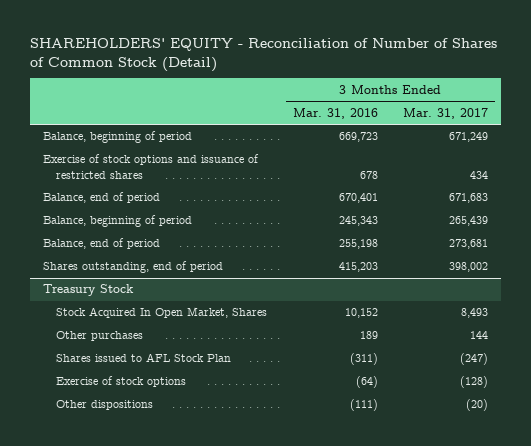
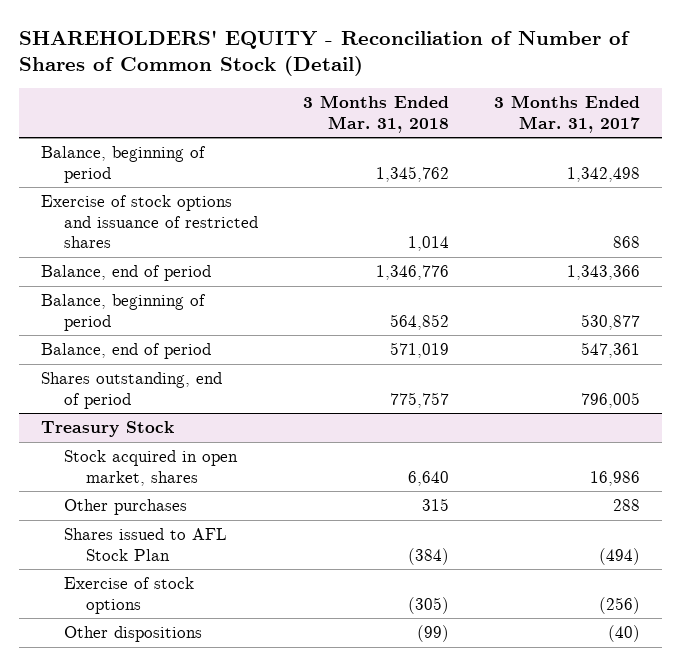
[292,107,378,119] Mar. 31, 2016 -> none
none -> [302,95,449,133] 3 Months Ended Mar. 31, 2018
[449,132,489,143] 671,249 -> [566,166,640,182] 1,342,498
[470,170,489,179] 434 -> [612,235,640,248] 868
[449,193,489,204] 671,683 -> [566,265,640,281] 1,343,366
[449,216,489,227] 265,439 -> [580,313,640,330] 530,877
[449,239,489,250] 273,681 -> [580,342,640,359] 547,361
[449,262,489,273] 398,002 -> [580,391,640,408] 796,005
[55,307,267,319] Stock Acquired In Open Market, Shares -> [63,450,238,486] Stock acquired in open market, shares
[461,308,489,319] 8,493 -> [589,470,640,486] 16,986
[470,331,489,340] 144 -> [612,499,640,512] 288
[460,353,489,366] (247) -> [598,547,640,565] (494)
[460,376,489,389] (128) -> [598,596,640,614] (256)
[466,399,489,412] (20) -> [607,625,640,643] (40)

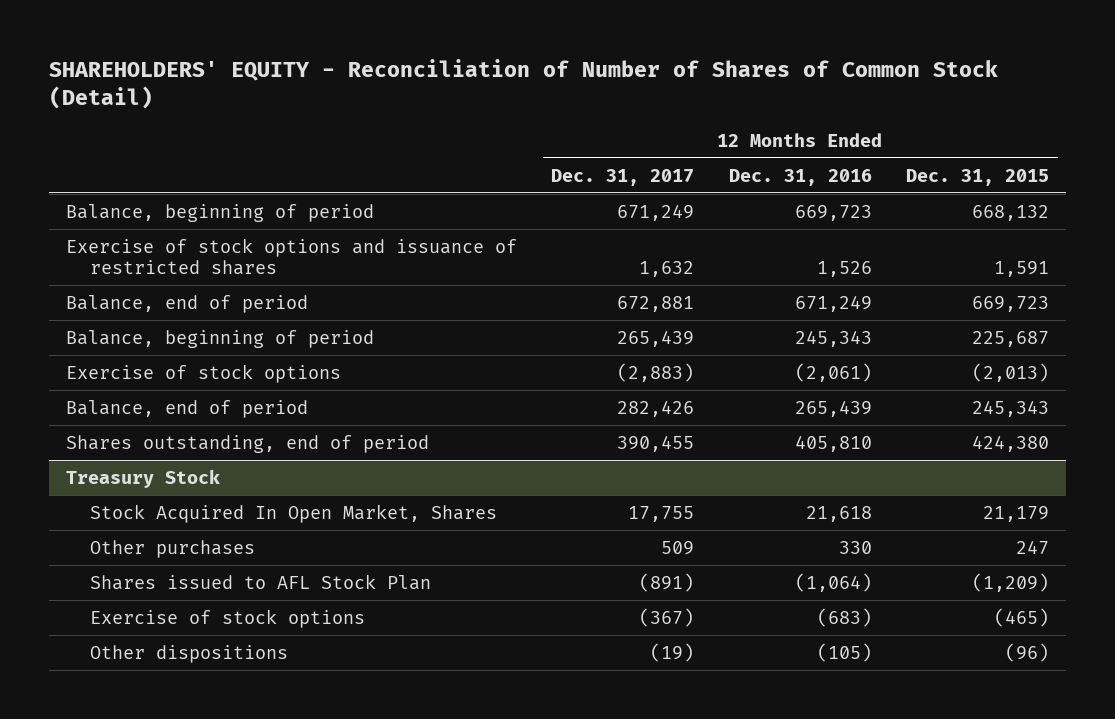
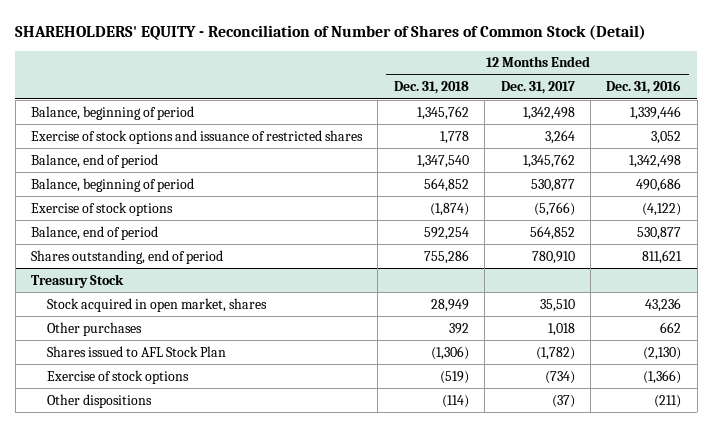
[906,168,1050,186] Dec. 31, 2015 -> none
none -> [393,81,469,95] Dec. 31, 2018
[617,204,695,221] 671,249 -> [522,106,575,120] 1,342,498
[794,204,872,221] 669,723 -> [630,105,682,120] 1,339,446
[639,260,695,277] 1,632 -> [544,129,575,144] 3,264
[816,260,872,277] 1,526 -> [651,130,682,144] 3,052
[617,295,695,312] 672,881 -> [522,153,575,168] 1,345,762
[794,295,872,312] 671,249 -> [629,154,682,168] 1,342,498
[617,330,695,347] 265,439 -> [530,178,575,192] 530,877
[794,330,872,347] 245,343 -> [636,177,682,192] 490,686
[617,362,695,382] (2,883) -> [533,201,575,216] (5,766)
[794,362,872,382] (2,061) -> [642,202,682,216] (4,122)
[617,400,695,417] 282,426 -> [529,225,575,240] 564,852
[794,400,872,417] 265,439 -> [637,226,682,240] 530,877
[617,435,695,452] 390,455 -> [531,250,575,264] 780,910
[794,435,872,452] 405,810 -> [642,249,683,264] 811,621
[89,503,497,523] Stock Acquired In Open Market, Shares -> [46,297,267,312] Stock acquired in open market, shares
[628,505,695,522] 17,755 -> [539,298,575,312] 35,510
[805,505,872,522] 21,618 -> [645,297,682,312] 43,236
[661,540,695,555] 509 -> [547,322,575,336] 1,018
[838,540,872,554] 330 -> [660,321,682,333] 662
[639,572,695,592] (891) -> [535,346,575,360] (1,782)
[794,572,872,592] (1,064) -> [643,346,682,360] (2,130)
[639,607,695,627] (367) -> [544,370,575,384] (734)
[816,607,872,627] (683) -> [643,369,682,384] (1,366)
[650,642,695,662] (19) -> [551,394,575,408] (37)
[816,642,872,662] (105) -> [654,394,682,408] (211)

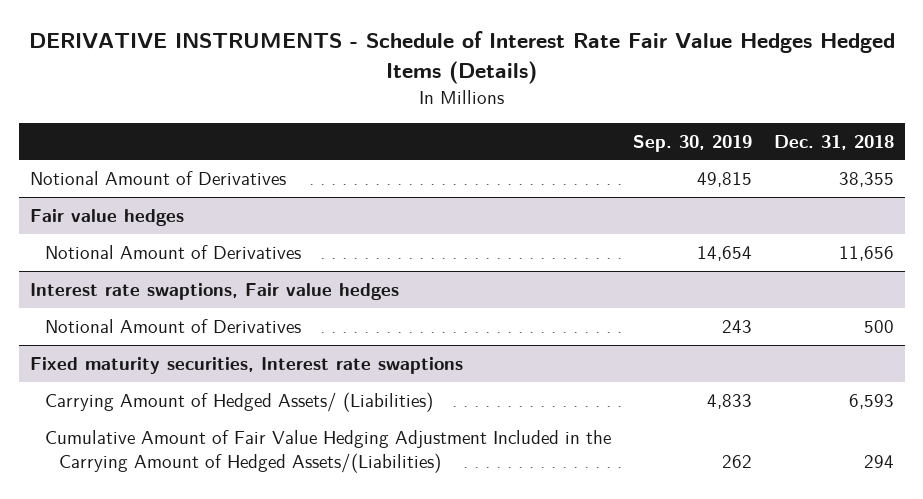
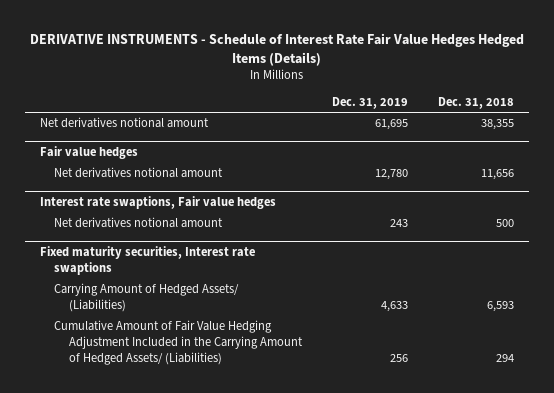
[632,134,752,152] Sep. 30, 2019 -> none
none -> [332,96,409,109] Dec. 31, 2019
[29,170,286,185] Notional Amount of Derivatives -> [39,117,209,129] Net derivatives notional amount
[44,244,301,259] Notional Amount of Derivatives -> [54,167,224,179] Net derivatives notional amount
[44,318,301,333] Notional Amount of Derivatives -> [54,217,224,229] Net derivatives notional amount
[44,429,611,473] Cumulative Amount of Fair Value Hedging Adjustment Included in the Carrying Amount of Hedged Assets/(Liabilities) -> [54,320,304,366] Cumulative Amount of Fair Value Hedging Adjustment Included in the Carrying Amount of Hedged Assets/ (Liabilities)

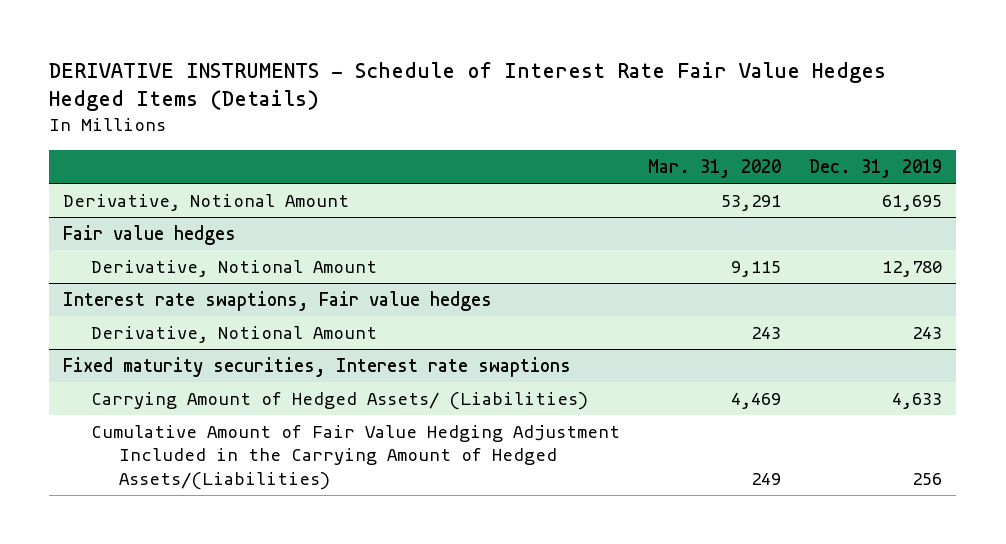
[438,96,515,109] Dec. 31, 2018 -> none
none -> [648,158,782,178] Mar. 31, 2020
[39,117,209,129] Net derivatives notional amount -> [63,193,350,211] Derivative, Notional Amount
[54,167,224,179] Net derivatives notional amount -> [91,259,378,277] Derivative, Notional Amount
[54,217,224,229] Net derivatives notional amount -> [91,325,378,343] Derivative, Notional Amount
[54,320,304,366] Cumulative Amount of Fair Value Hedging Adjustment Included in the Carrying Amount of Hedged Assets/ (Liabilities) -> [91,424,621,490] Cumulative Amount of Fair Value Hedging Adjustment Included in the Carrying Amount of Hedged Assets/(Liabilities)

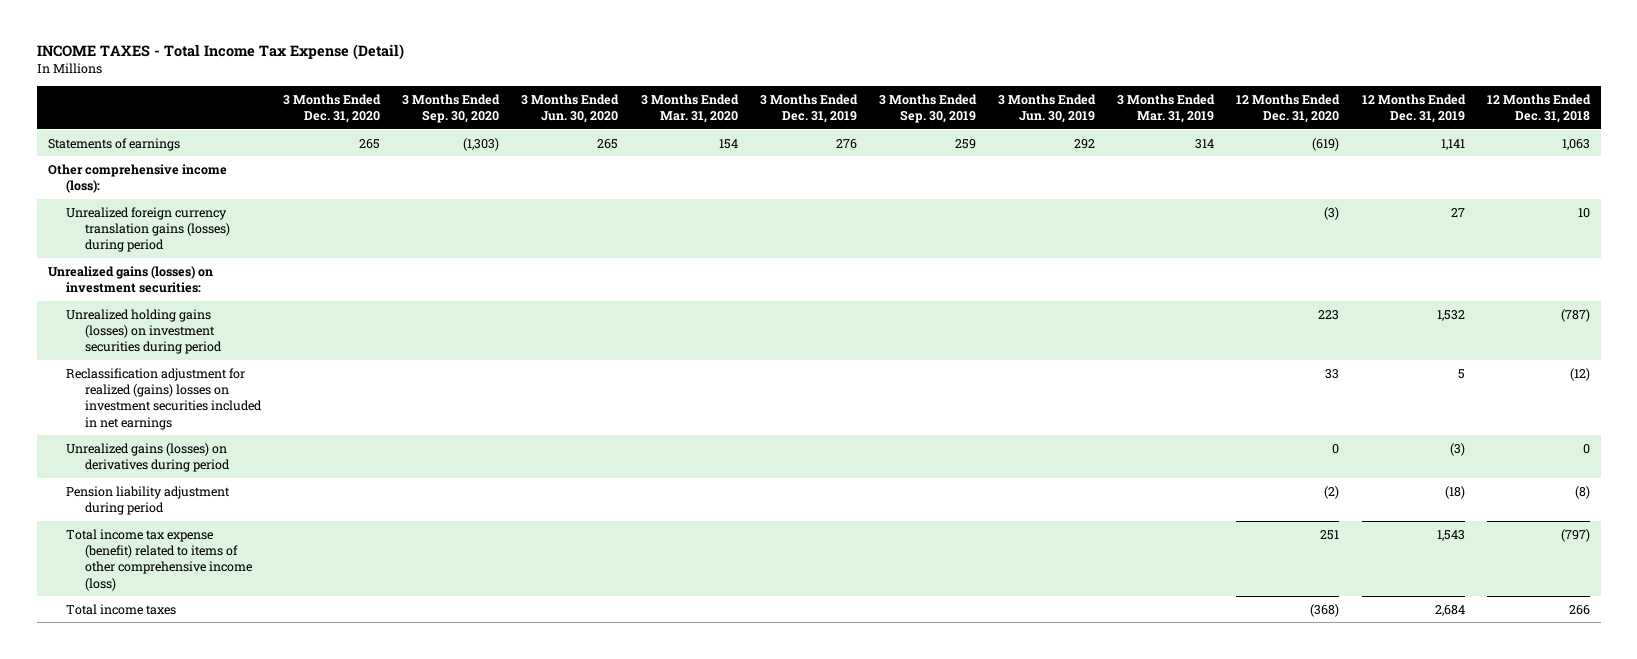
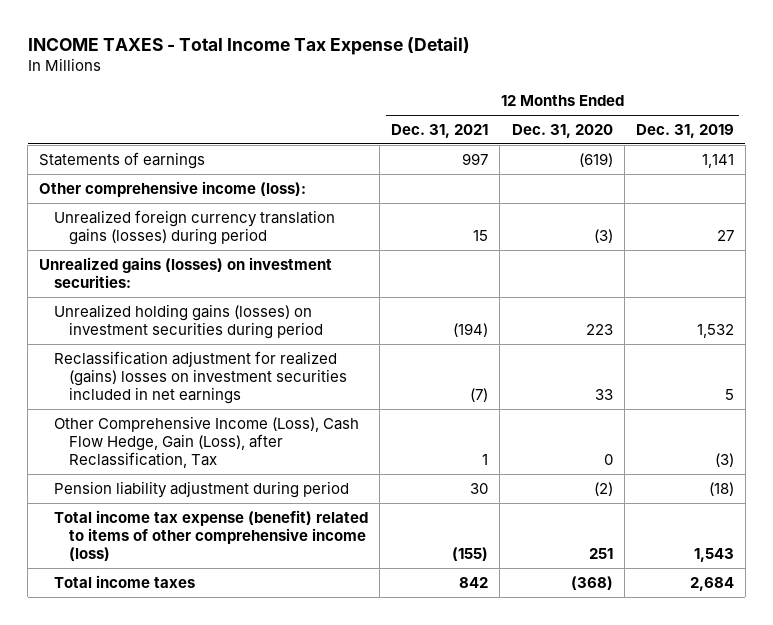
[283,94,382,124] 3 Months Ended Dec. 31, 2020 -> none
[402,94,501,124] 3 Months Ended Sep. 30, 2020 -> none
[521,94,620,124] 3 Months Ended Jun. 30, 2020 -> none
[640,94,739,124] 3 Months Ended Mar. 31, 2020 -> none
[759,94,858,124] 3 Months Ended Dec. 31, 2019 -> none
[878,94,977,124] 3 Months Ended Sep. 30, 2019 -> none
[998,94,1097,124] 3 Months Ended Jun. 30, 2019 -> none
[1117,94,1216,124] 3 Months Ended Mar. 31, 2019 -> none
[1486,94,1591,124] 12 Months Ended Dec. 31, 2018 -> none
none -> [391,123,489,138] Dec. 31, 2021
[66,442,231,473] Unrealized gains (losses) on derivatives during period -> none
none -> [54,415,360,469] Other Comprehensive Income (Loss), Cash Flow Hedge, Gain (Loss), after Reclassification, Tax

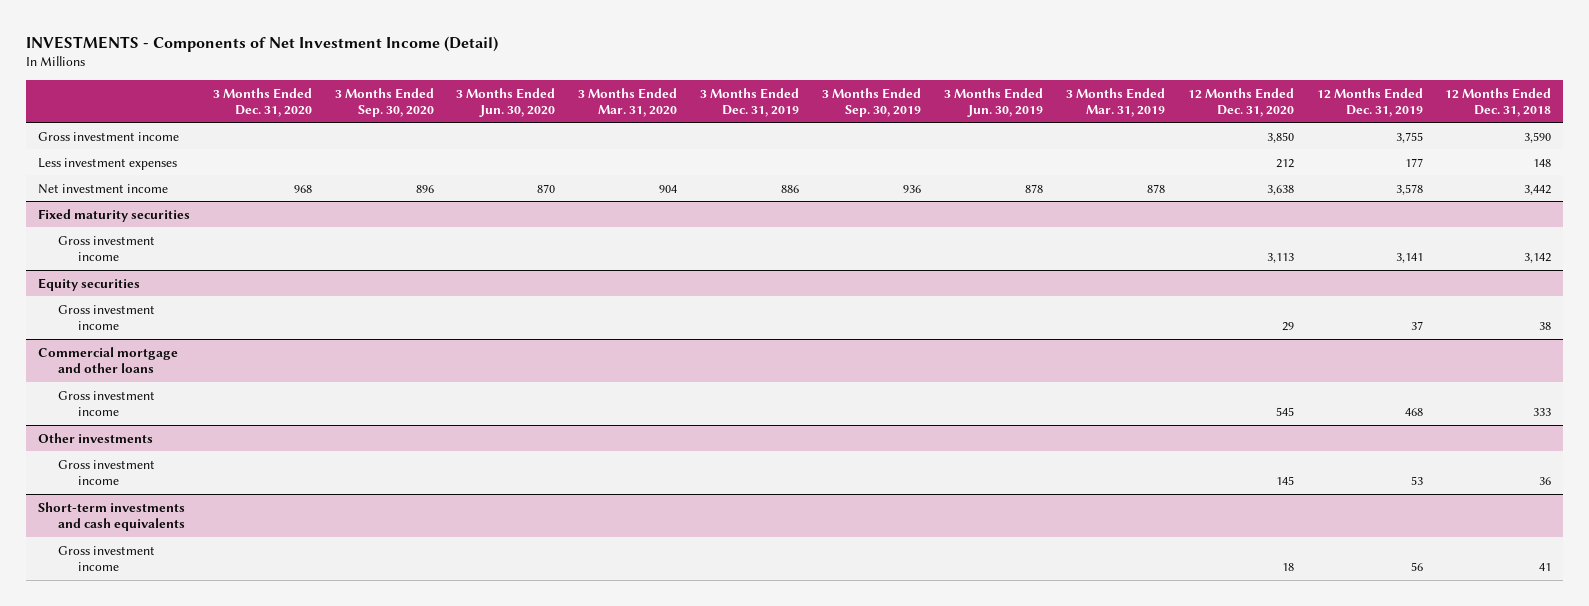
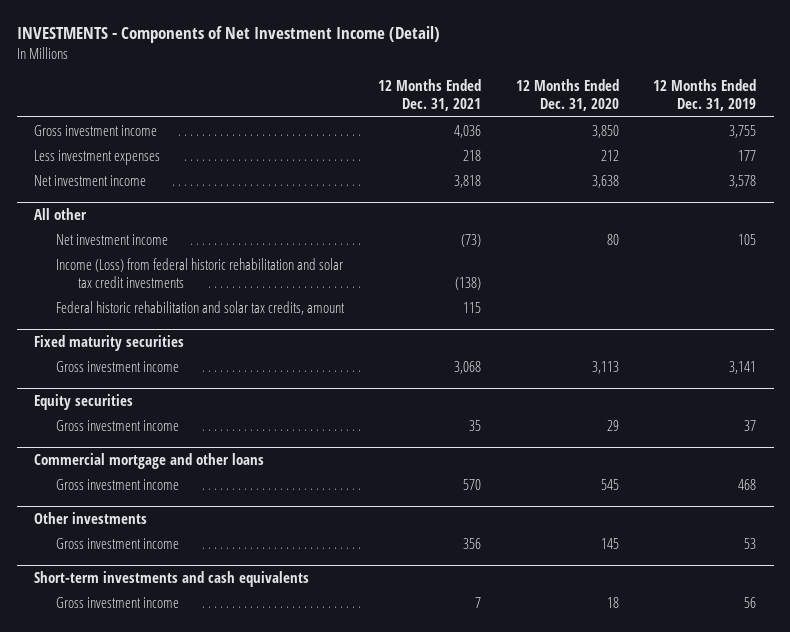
[212,87,312,117] 3 Months Ended Dec. 31, 2020 -> none
[334,87,434,117] 3 Months Ended Sep. 30, 2020 -> none
[456,87,556,117] 3 Months Ended Jun. 30, 2020 -> none
[578,87,678,117] 3 Months Ended Mar. 31, 2020 -> none
[700,87,800,117] 3 Months Ended Dec. 31, 2019 -> none
[822,87,922,117] 3 Months Ended Sep. 30, 2019 -> none
[943,87,1043,117] 3 Months Ended Jun. 30, 2019 -> none
[1065,87,1165,117] 3 Months Ended Mar. 31, 2019 -> none
[1445,87,1552,117] 12 Months Ended Dec. 31, 2018 -> none
none -> [378,78,482,112] 12 Months Ended Dec. 31, 2021
none -> [33,207,87,220] All other
none -> [55,233,168,245] Net investment income
none -> [55,257,343,288] Income (Loss) from federal historic rehabilitation and solar tax credit investments
none -> [55,300,345,315] Federal historic rehabilitation and solar tax credits, amount

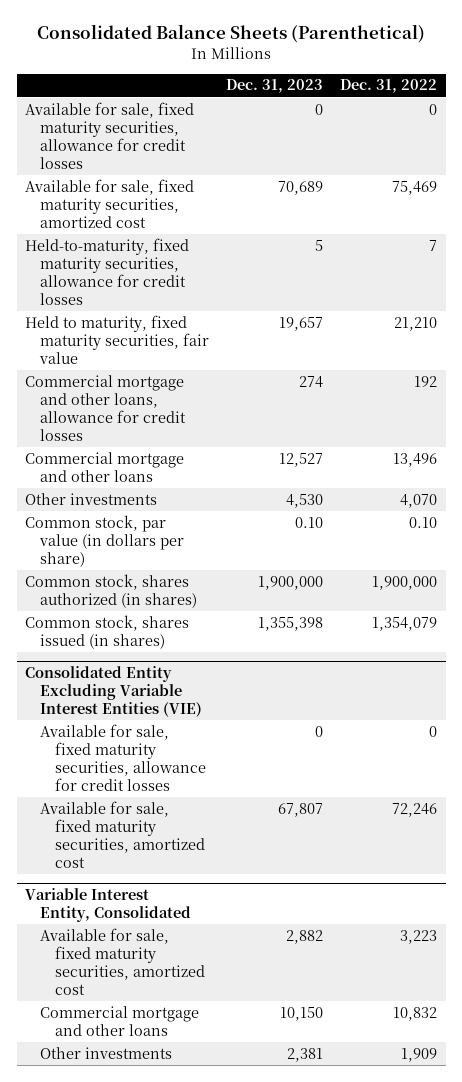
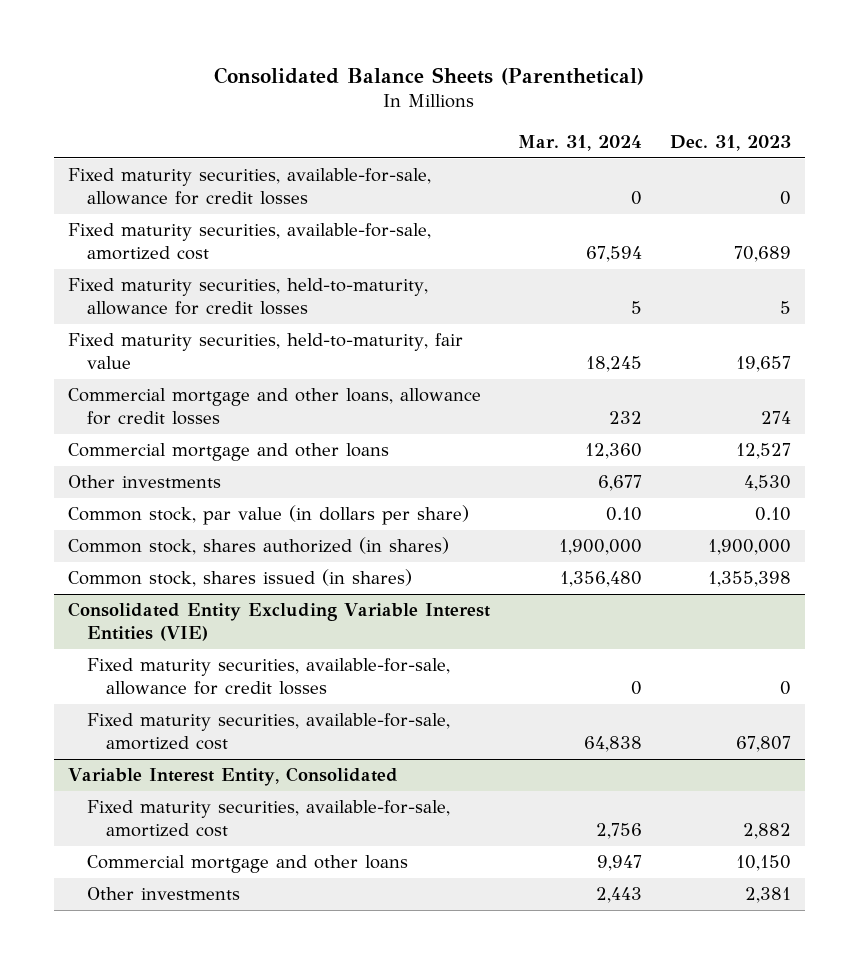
[340,79,438,94] Dec. 31, 2022 -> none
none -> [517,135,642,152] Mar. 31, 2024
[25,101,195,170] Available for sale, fixed maturity securities, allowance for credit losses -> [67,168,431,206] Fixed maturity securities, available-for-sale, allowance for credit losses
[25,178,195,228] Available for sale, fixed maturity securities, amortized cost -> [67,223,431,261] Fixed maturity securities, available-for-sale, amortized cost
[25,237,190,306] Held-to-maturity, fixed maturity securities, allowance for credit losses -> [67,278,428,316] Fixed maturity securities, held-to-maturity, allowance for credit losses
[25,314,210,364] Held to maturity, fixed maturity securities, fair value -> [67,333,463,370] Fixed maturity securities, held-to-maturity, fair value
[40,723,207,792] Available for sale, fixed maturity securities, allowance for credit losses -> [86,658,450,696] Fixed maturity securities, available-for-sale, allowance for credit losses
[40,800,206,869] Available for sale, fixed maturity securities, amortized cost -> [86,713,450,751] Fixed maturity securities, available-for-sale, amortized cost
[40,927,206,996] Available for sale, fixed maturity securities, amortized cost -> [86,800,450,838] Fixed maturity securities, available-for-sale, amortized cost

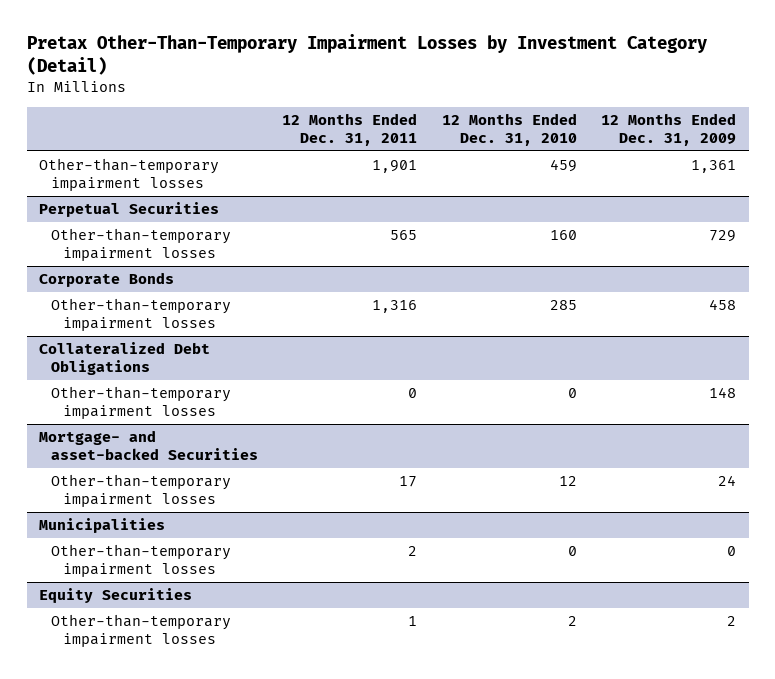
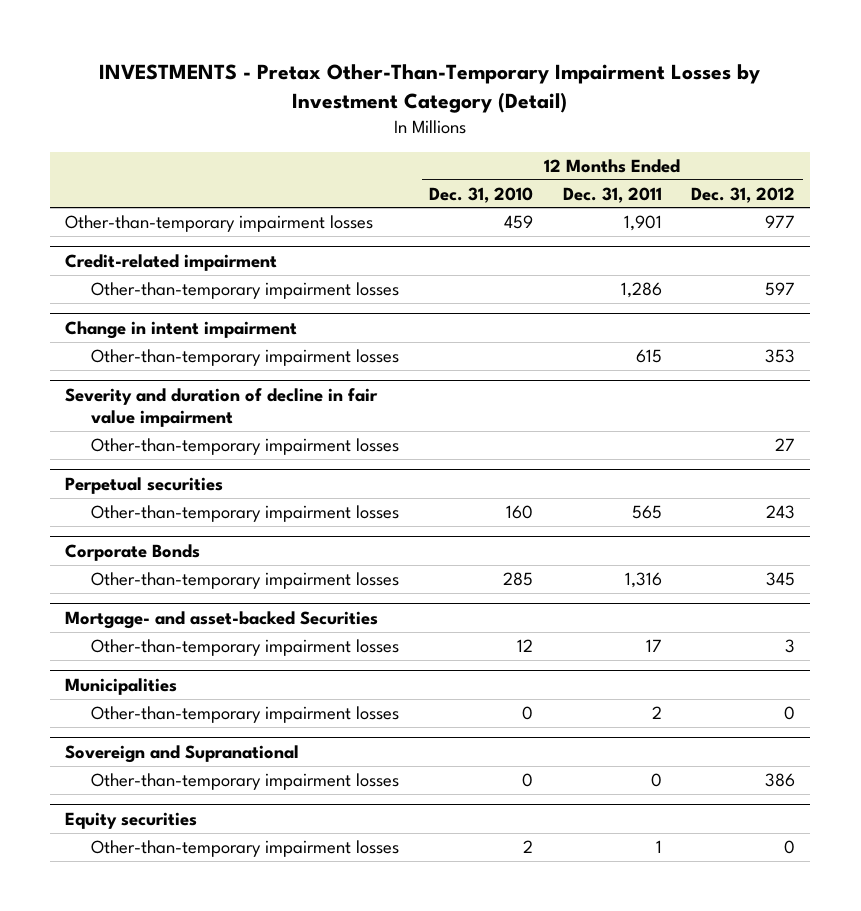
[26,34,707,76] Pretax Other-Than-Temporary Impairment Losses by Investment Category (Detail) -> [99,64,761,114] INVESTMENTS - Pretax Other-Than-Temporary Impairment Losses by Investment Category (Detail)
[601,113,737,146] 12 Months Ended Dec. 31, 2009 -> none
none -> [691,186,796,203] Dec. 31, 2012
none -> [65,253,278,271] Credit-related impairment
none -> [91,282,400,300] Other-than-temporary impairment losses
none -> [65,320,298,339] Change in intent impairment
none -> [91,349,400,367] Other-than-temporary impairment losses
none -> [65,387,379,427] Severity and duration of decline in fair value impairment
none -> [91,438,400,456] Other-than-temporary impairment losses
[38,202,219,218] Perpetual Securities -> [65,476,224,494] Perpetual securities
[38,342,210,375] Collateralized Debt Obligations -> none
[50,386,231,419] Other-than-temporary impairment losses -> none
none -> [65,744,300,763] Sovereign and Supranational
none -> [91,773,400,791] Other-than-temporary impairment losses
[38,588,192,604] Equity Securities -> [65,811,198,829] Equity securities

